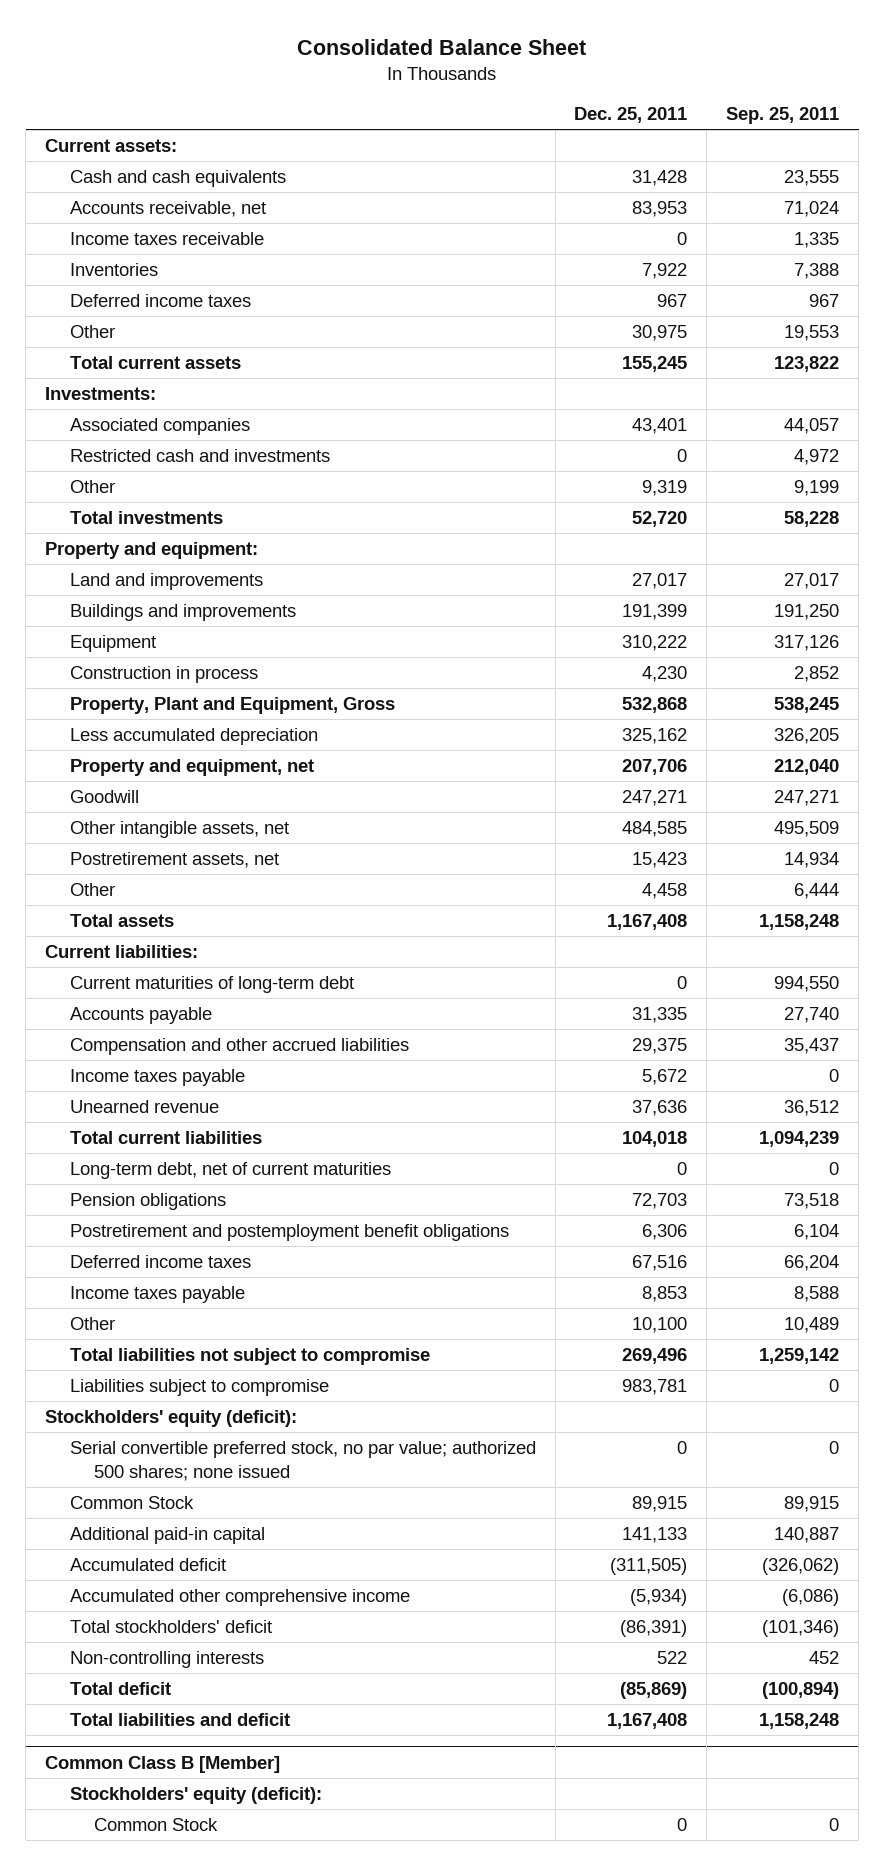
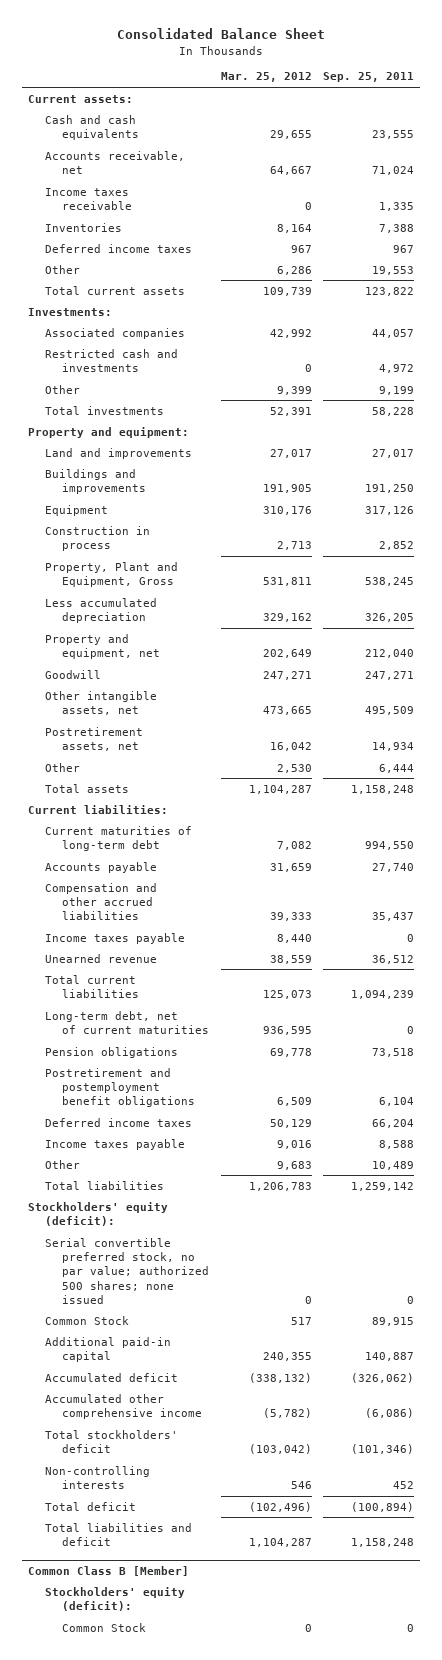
[574,107,688,124] Dec. 25, 2011 -> none
none -> [220,72,312,83] Mar. 25, 2012
[69,1378,329,1396] Liabilities subject to compromise -> none
[69,1347,430,1365] Total liabilities not subject to compromise -> [44,1180,164,1190] Total liabilities

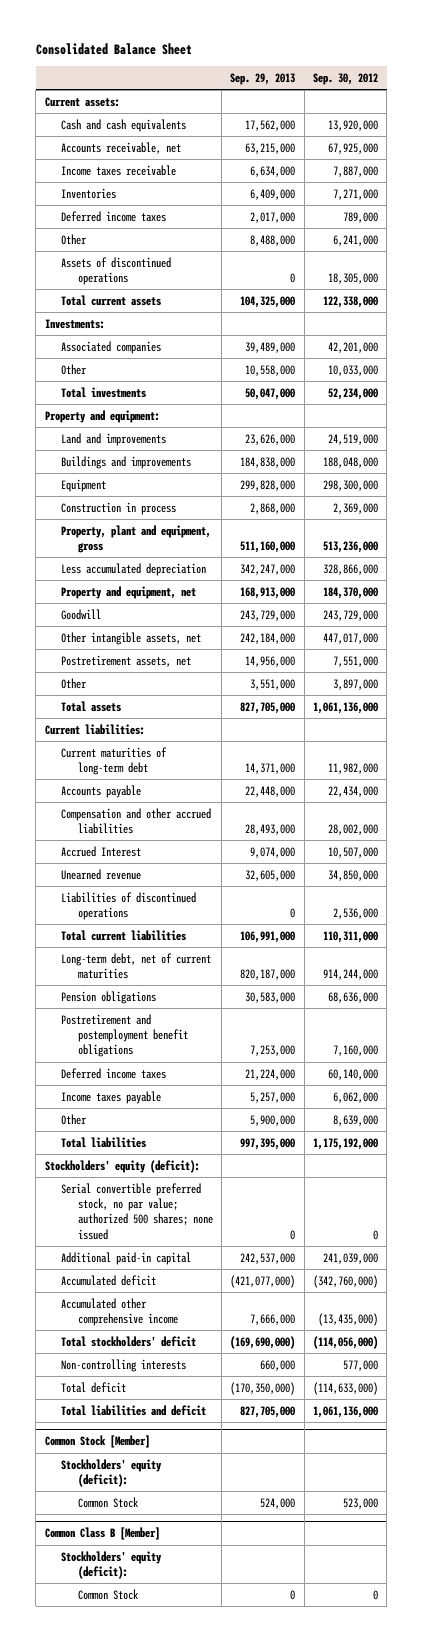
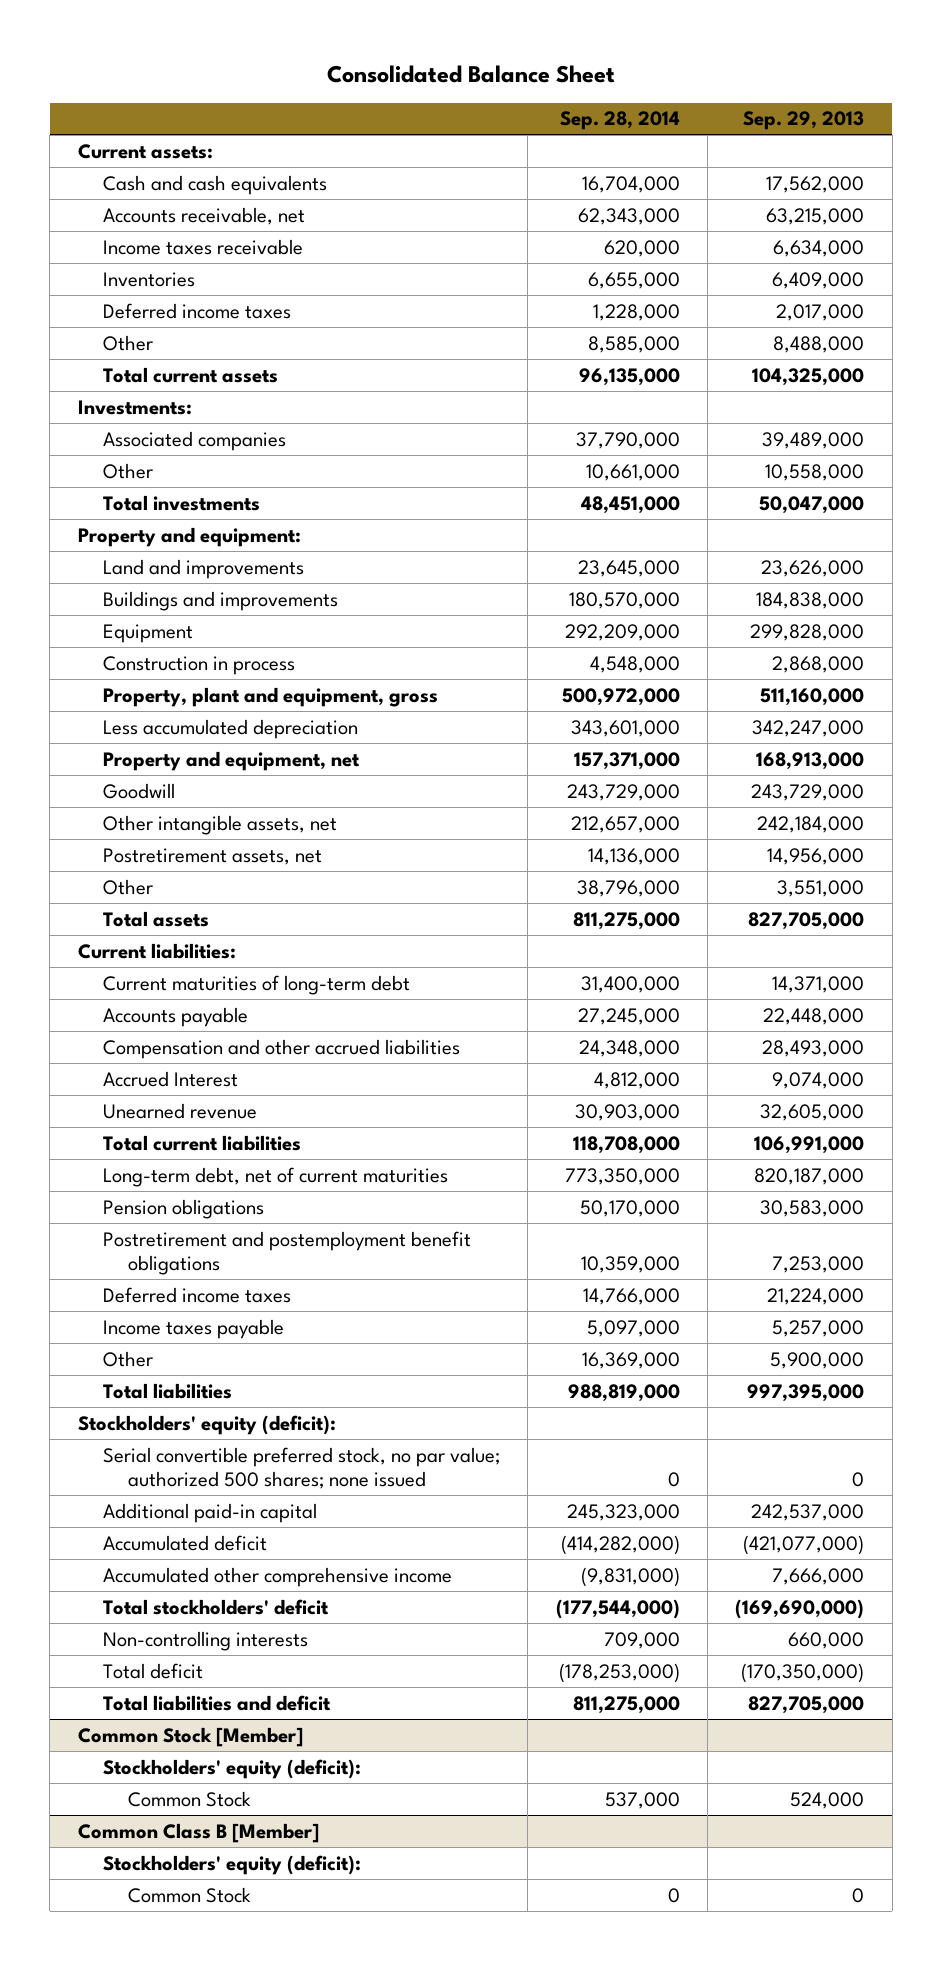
[312,72,378,85] Sep. 30, 2012 -> none
none -> [559,111,680,131] Sep. 28, 2014
[61,256,172,285] Assets of discontinued operations -> none
[61,891,197,920] Liabilities of discontinued operations -> none

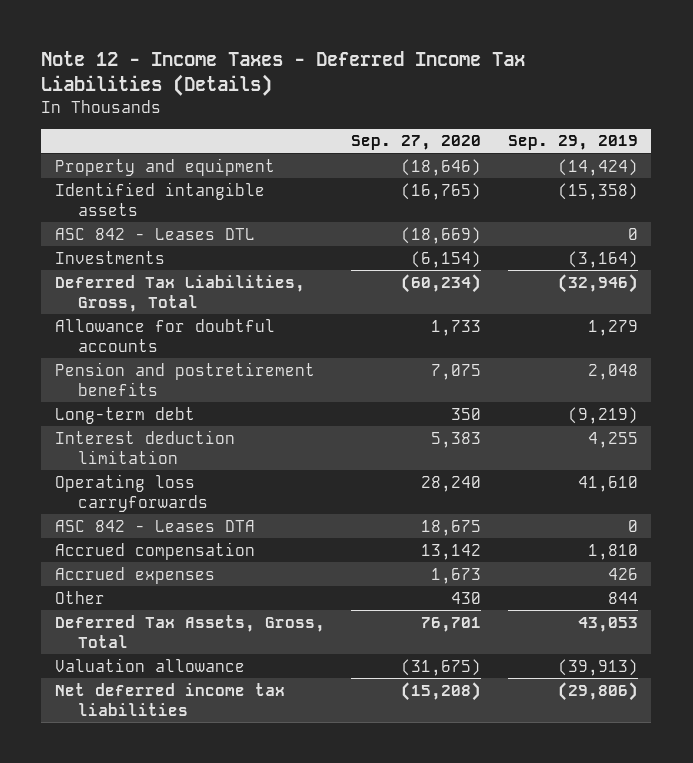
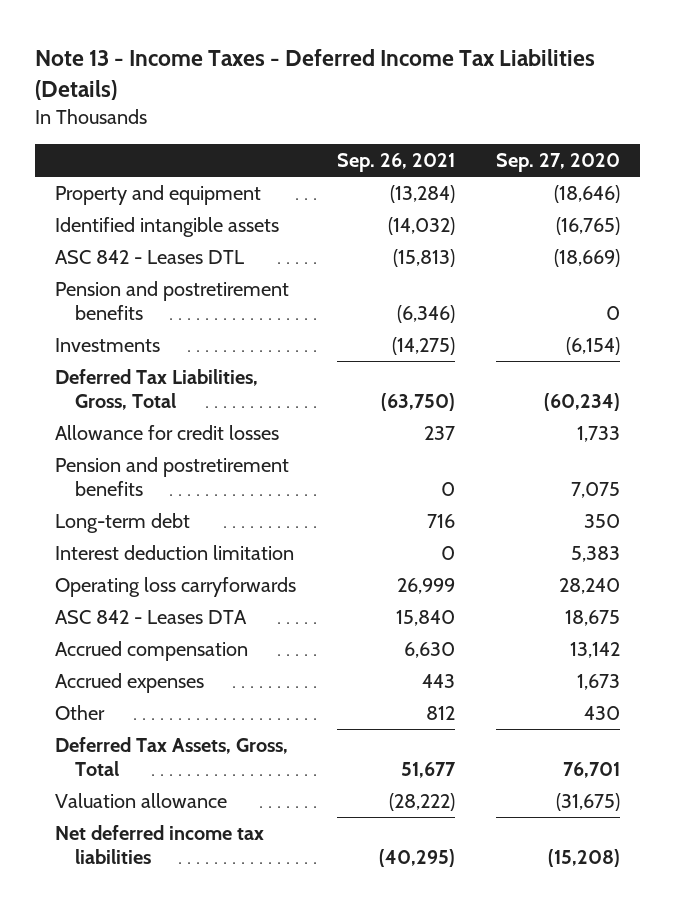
[41,51,526,97] Note 12 - Income Taxes - Deferred Income Tax Liabilities (Details) -> [34,49,595,101] Note 13 - Income Taxes - Deferred Income Tax Liabilities (Details)
[508,135,639,151] Sep. 29, 2019 -> none
none -> [336,153,455,173] Sep. 26, 2021
none -> [55,281,290,321] Pension and postretirement benefits
[54,318,275,352] Allowance for doubtful accounts -> [55,425,280,441] Allowance for credit losses

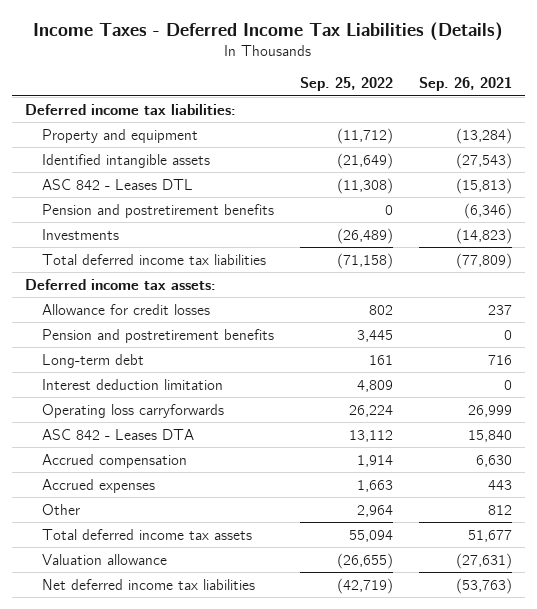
[34,49,595,101] Note 13 - Income Taxes - Deferred Income Tax Liabilities (Details) -> [33,21,504,41] Income Taxes - Deferred Income Tax Liabilities (Details)
[495,153,620,173] Sep. 27, 2020 -> none
none -> [300,77,394,92] Sep. 25, 2022
none -> [25,103,237,115] Deferred income tax liabilities:
[387,217,455,236] (14,032) -> [455,152,512,169] (27,543)
[391,337,455,356] (14,275) -> [455,227,512,244] (14,823)
[55,369,259,411] Deferred Tax Liabilities, Gross, Total -> [42,253,267,265] Total deferred income tax liabilities
[380,393,455,412] (63,750) -> [455,252,512,269] (77,809)
none -> [25,278,217,290] Deferred income tax assets:
[55,737,289,777] Deferred Tax Assets, Gross, Total -> [42,528,253,540] Total deferred income tax assets
[388,793,455,812] (28,222) -> [455,552,512,569] (27,631)
[378,849,455,868] (40,295) -> [455,577,512,594] (53,763)

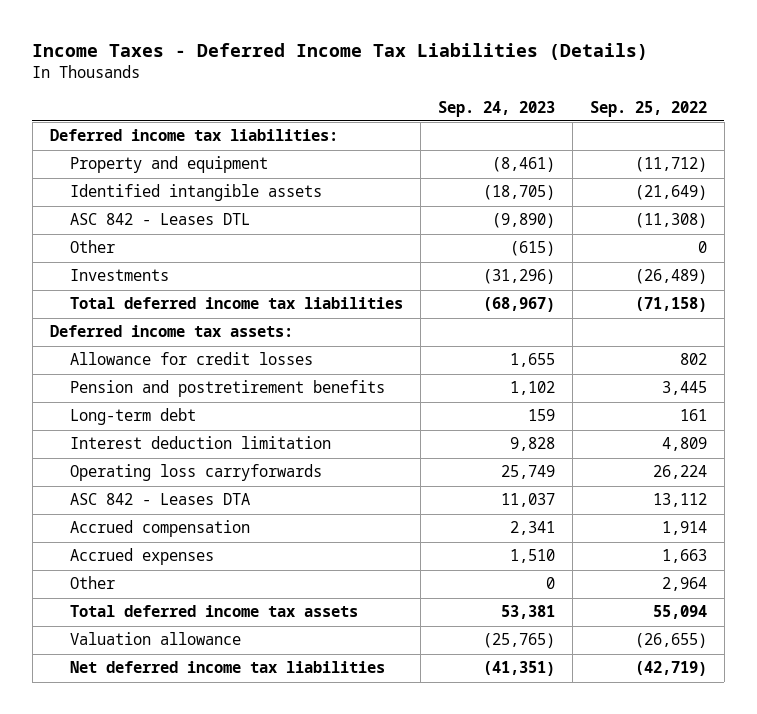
[418,77,512,92] Sep. 26, 2021 -> none
none -> [437,100,555,117] Sep. 24, 2023
[42,203,275,218] Pension and postretirement benefits -> none
none -> [70,240,116,254] Other

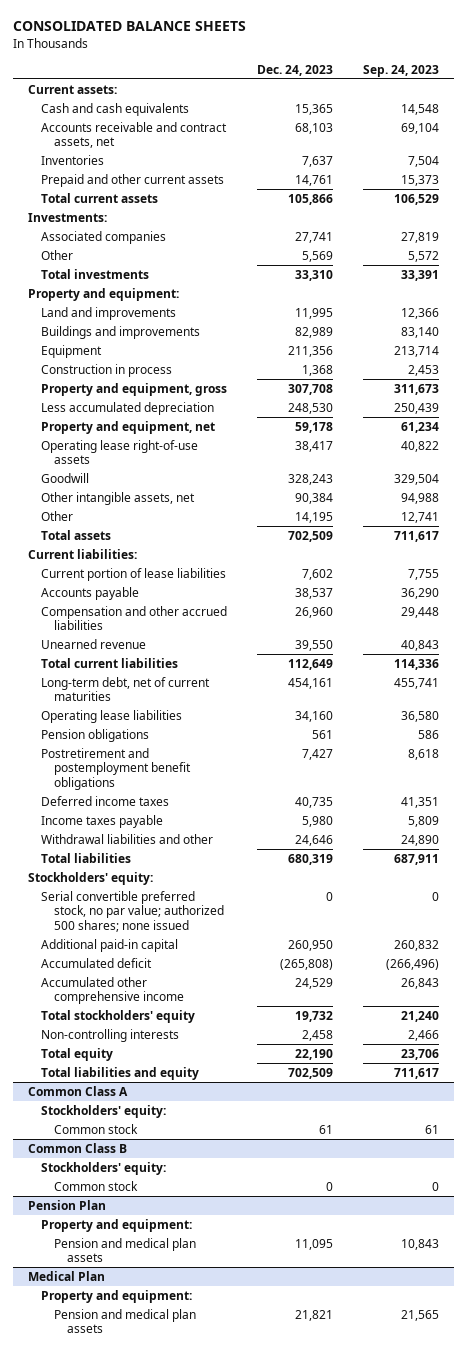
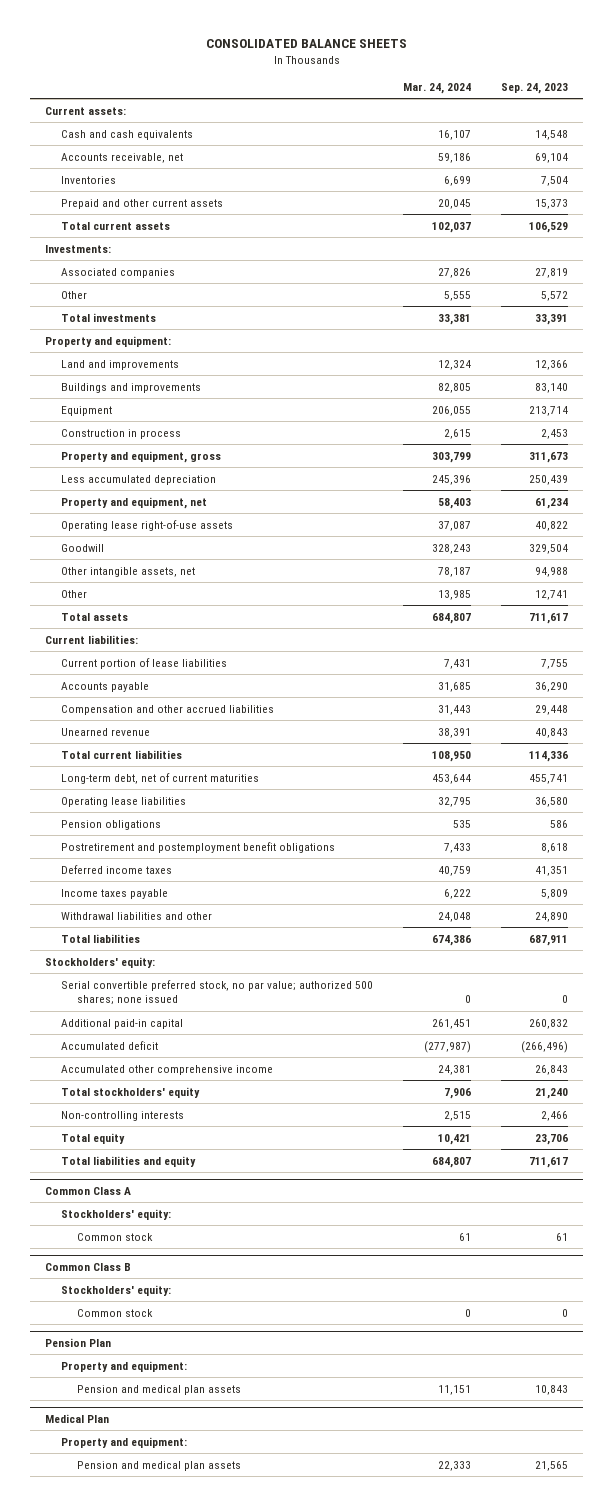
[256,64,333,76] Dec. 24, 2023 -> none
none -> [403,82,472,94] Mar. 24, 2024
[40,121,227,149] Accounts receivable and contract assets, net -> [61,152,184,163] Accounts receivable, net

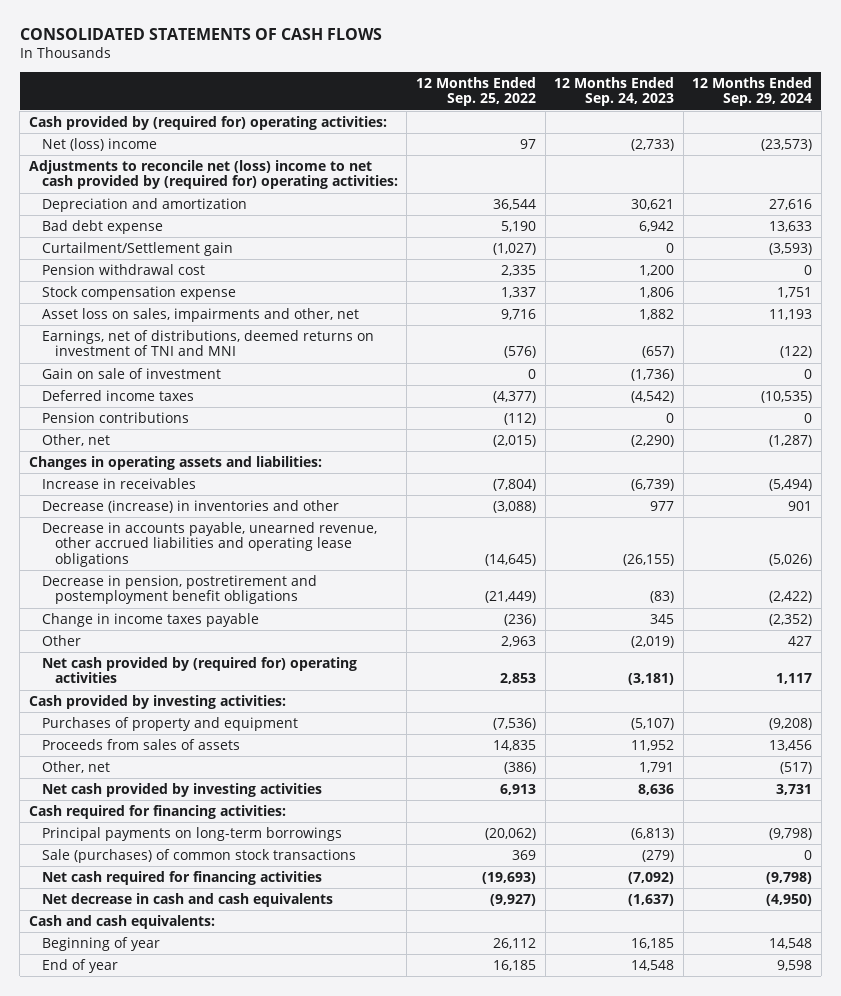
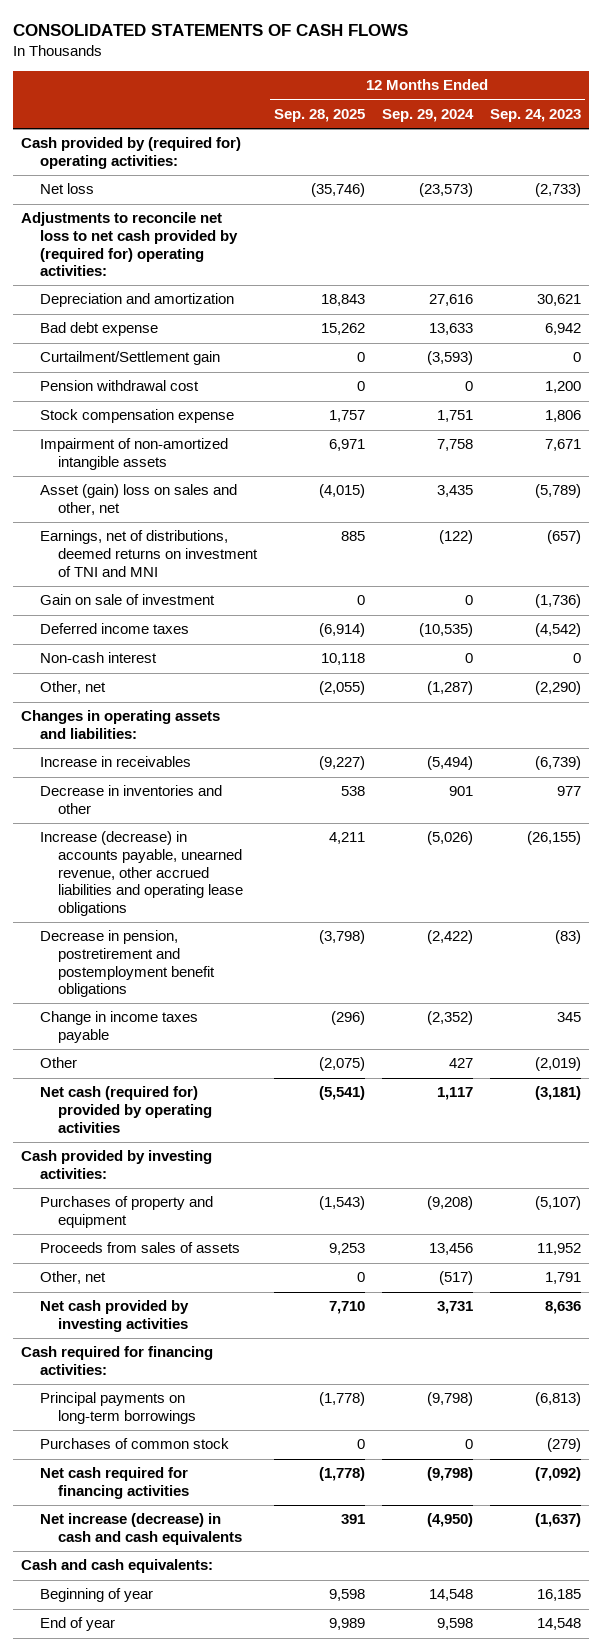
[415,76,536,107] 12 Months Ended Sep. 25, 2022 -> none
none -> [274,108,366,122] Sep. 28, 2025
[41,137,157,151] Net (loss) income -> [39,183,94,195] Net loss
[28,159,398,190] Adjustments to reconcile net (loss) income to net cash provided by (required for) operating activities: -> [21,212,238,277] Adjustments to reconcile net loss to net cash provided by (required for) operating activities:
none -> [39,438,228,471] Impairment of non-amortized intangible assets
[41,307,359,322] Asset loss on sales, impairments and other, net -> [39,484,237,516] Asset (gain) loss on sales and other, net
[639,308,675,320] 1,882 -> [534,484,581,499] (5,789)
[769,308,813,320] 11,193 -> [436,485,473,498] 3,435
[41,411,189,423] Pension contributions -> none
none -> [39,652,157,664] Non-cash interest
[41,499,339,513] Decrease (increase) in inventories and other -> [39,785,222,815] Decrease in inventories and other
[41,521,377,568] Decrease in accounts payable, unearned revenue, other accrued liabilities and operating lease obligations -> [39,831,244,916] Increase (decrease) in accounts payable, unearned revenue, other accrued liabilities and operating lease obligations
[41,656,357,684] Net cash provided by (required for) operating activities -> [39,1086,213,1133] Net cash (required for) provided by operating activities
[41,848,356,863] Sale (purchases) of common stock transactions -> [39,1438,229,1450] Purchases of common stock
[41,892,333,907] Net decrease in cash and cash equivalents -> [39,1513,243,1546] Net increase (decrease) in cash and cash equivalents

